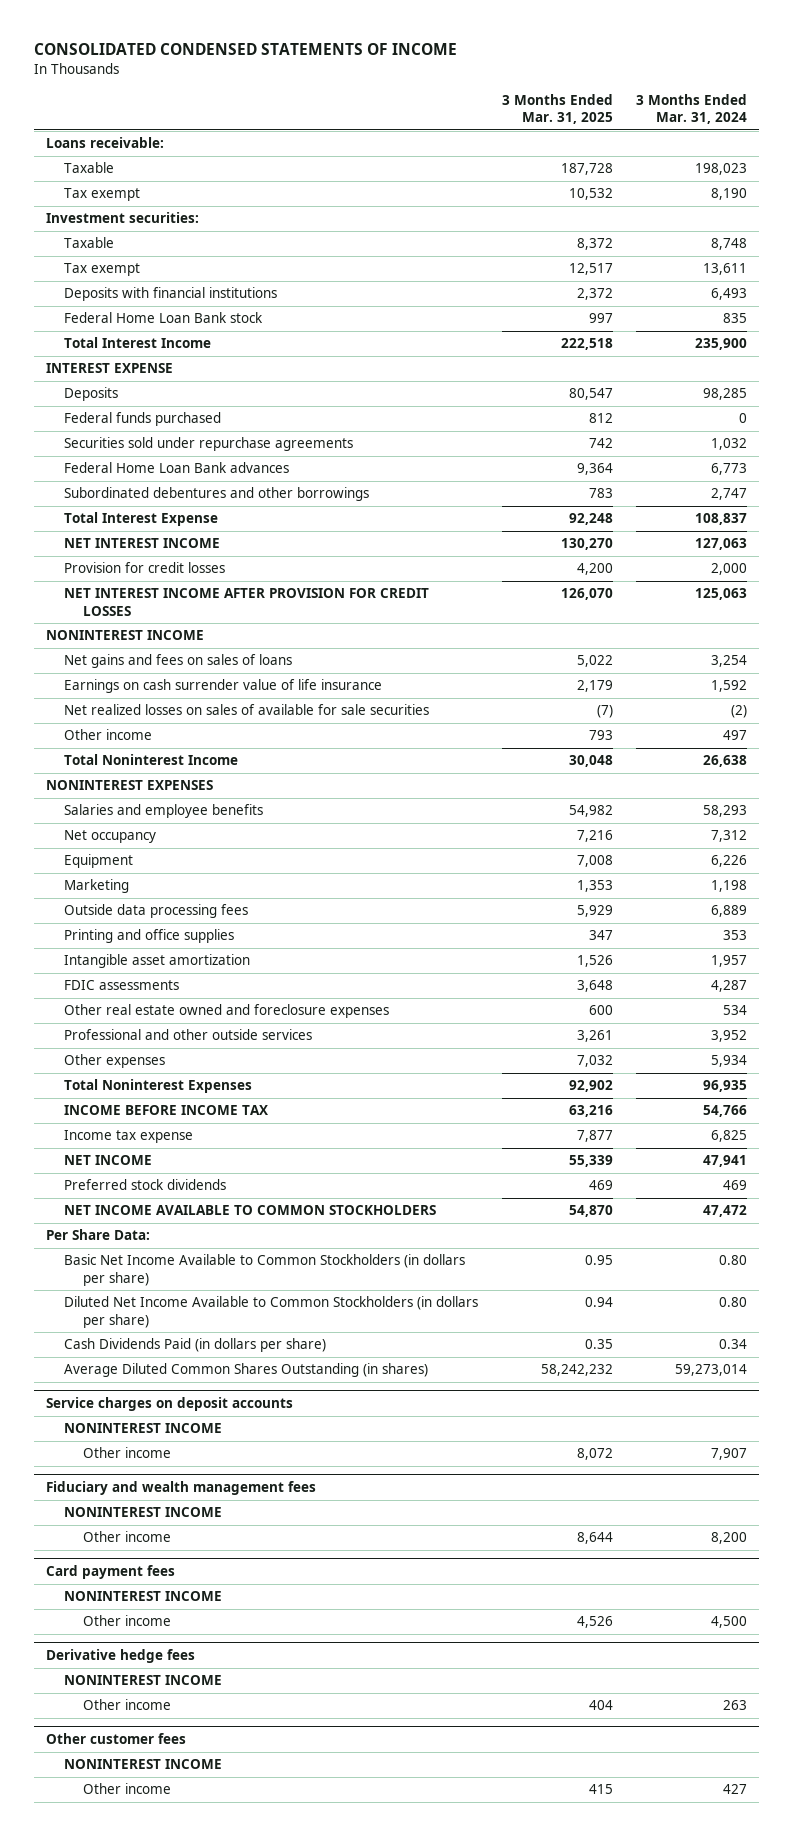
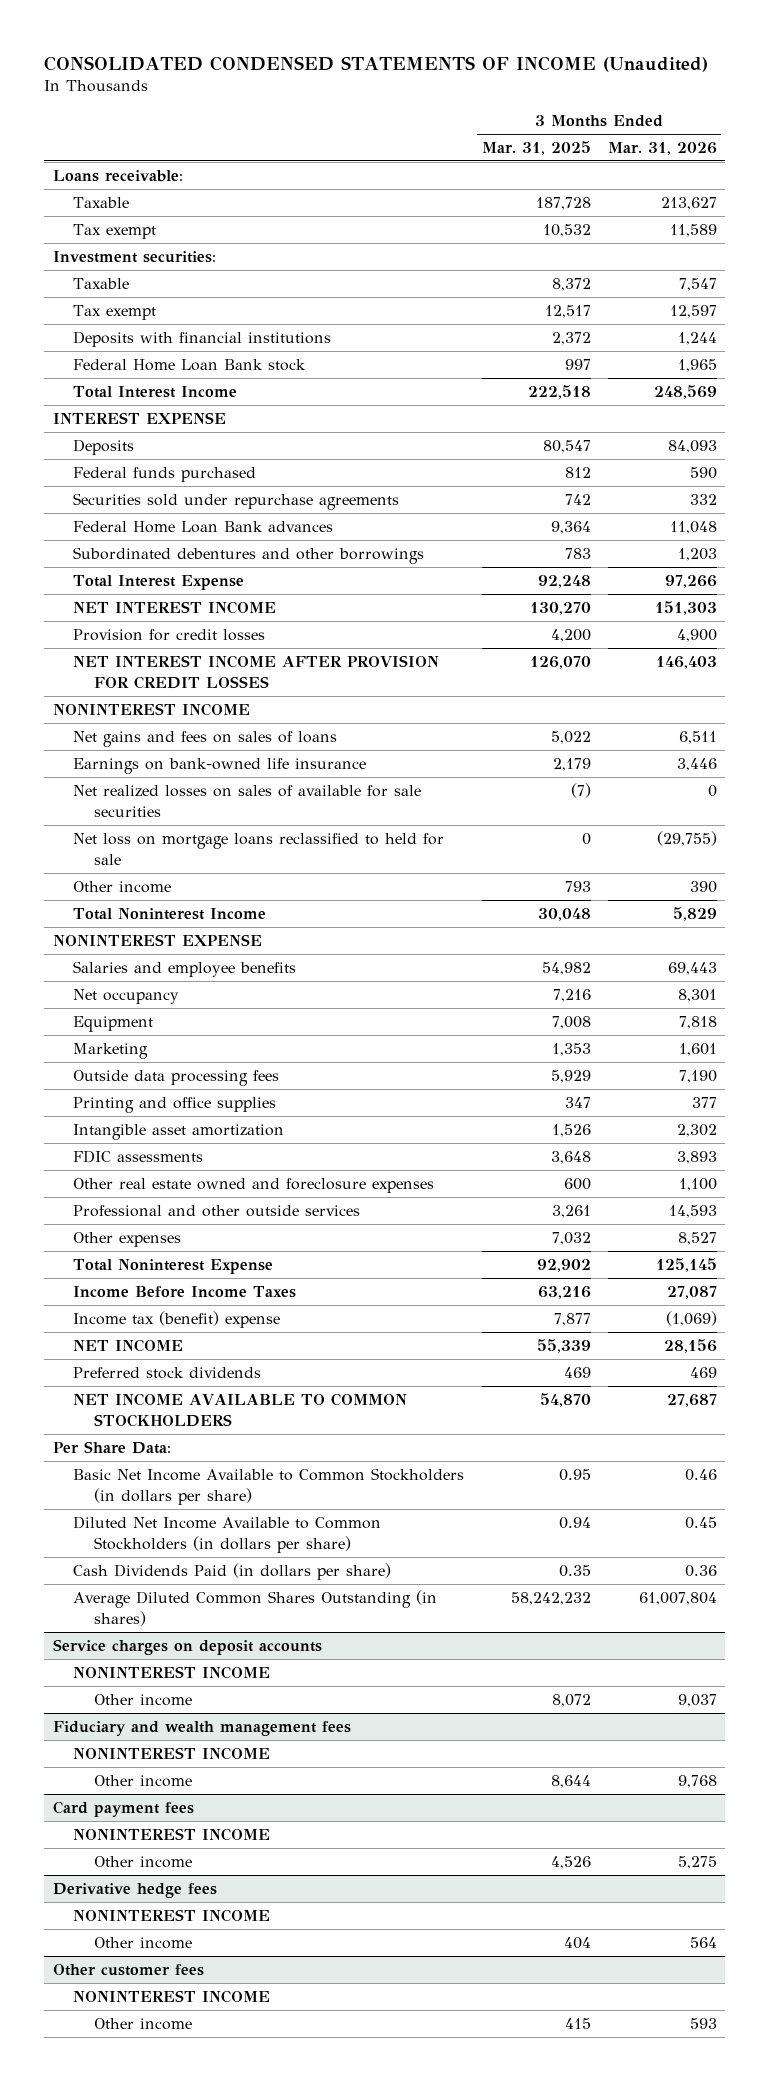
[34,43,458,56] CONSOLIDATED CONDENSED STATEMENTS OF INCOME -> [44,55,709,72] CONSOLIDATED CONDENSED STATEMENTS OF INCOME (Unaudited)
[635,93,747,125] 3 Months Ended Mar. 31, 2024 -> none
none -> [607,142,717,156] Mar. 31, 2026
[64,679,383,694] Earnings on cash surrender value of life insurance -> [73,757,367,774] Earnings on bank-owned life insurance
none -> [73,832,445,865] Net loss on mortgage loans reclassified to held for sale
[45,780,213,791] NONINTEREST EXPENSES -> [53,933,263,946] NONINTEREST EXPENSE
[64,1079,253,1094] Total Noninterest Expenses -> [73,1258,274,1274] Total Noninterest Expense
[64,1105,269,1116] INCOME BEFORE INCOME TAX -> [73,1285,297,1298] Income Before Income Taxes
[64,1130,194,1144] Income tax expense -> [73,1310,281,1328] Income tax (benefit) expense

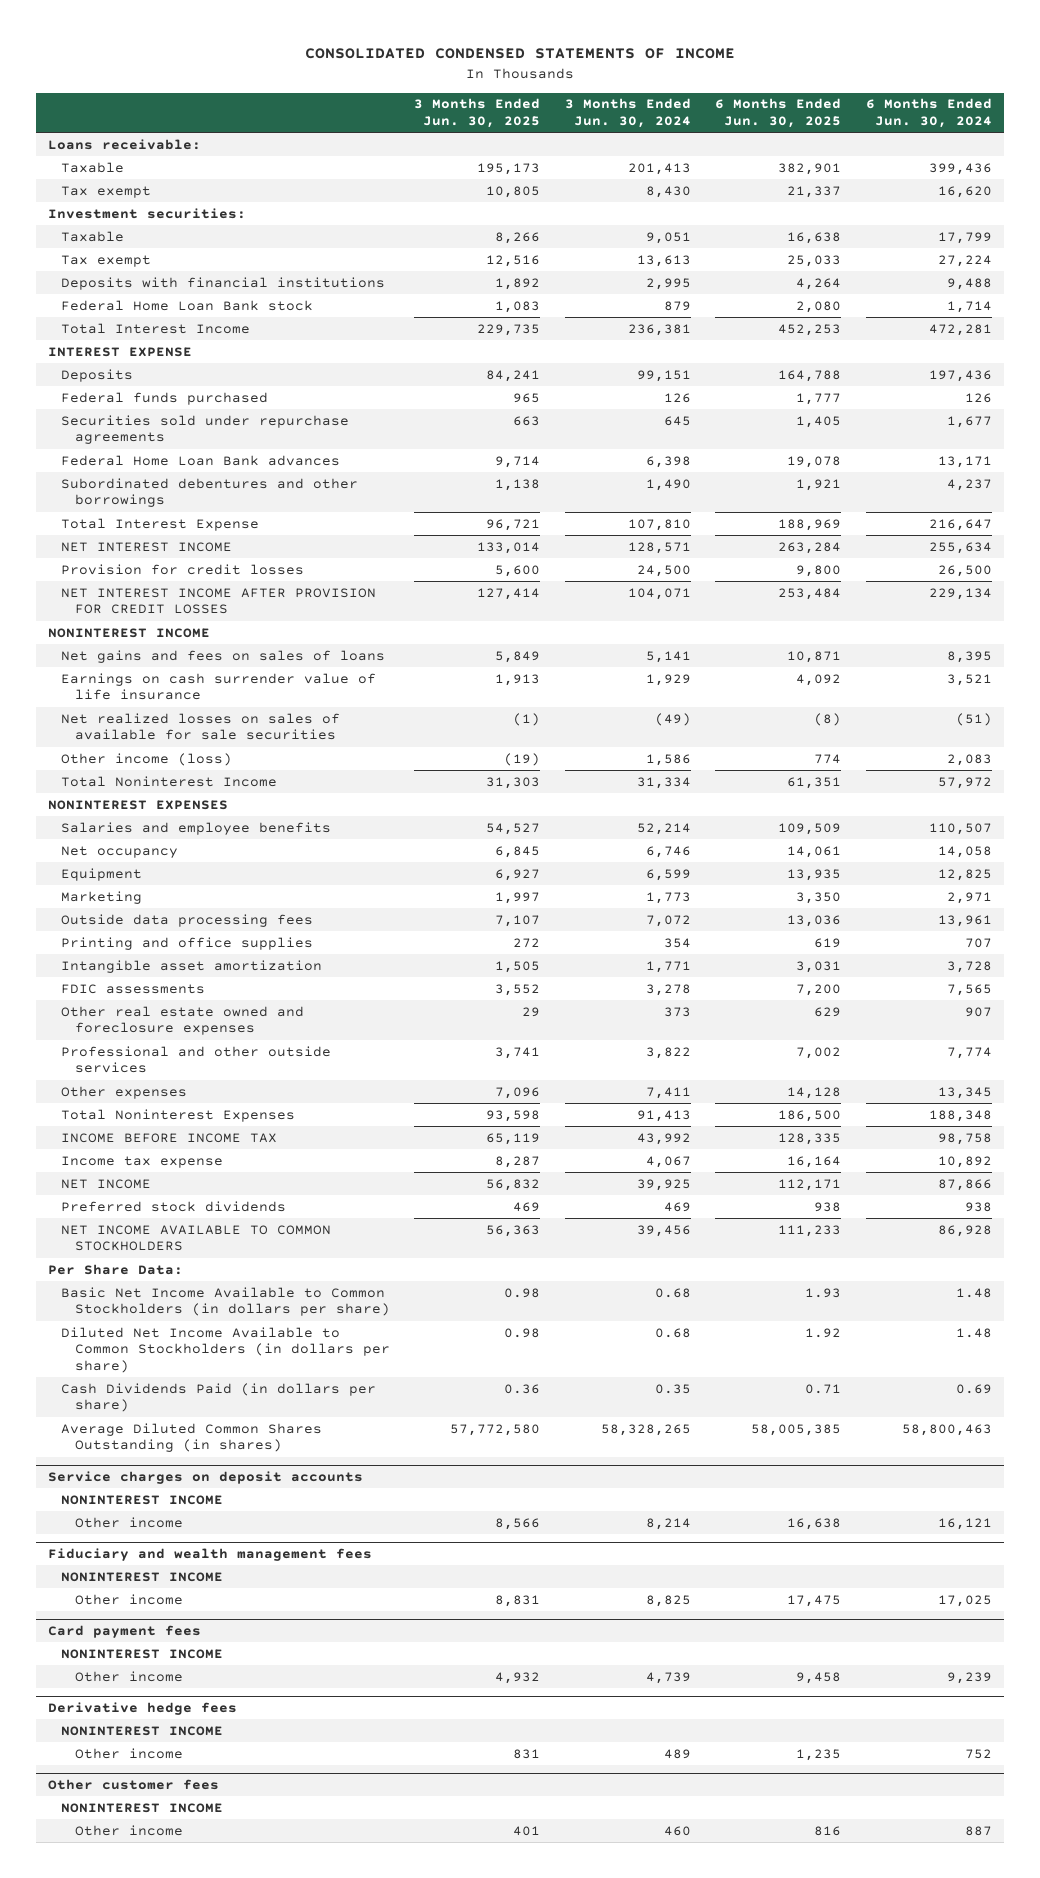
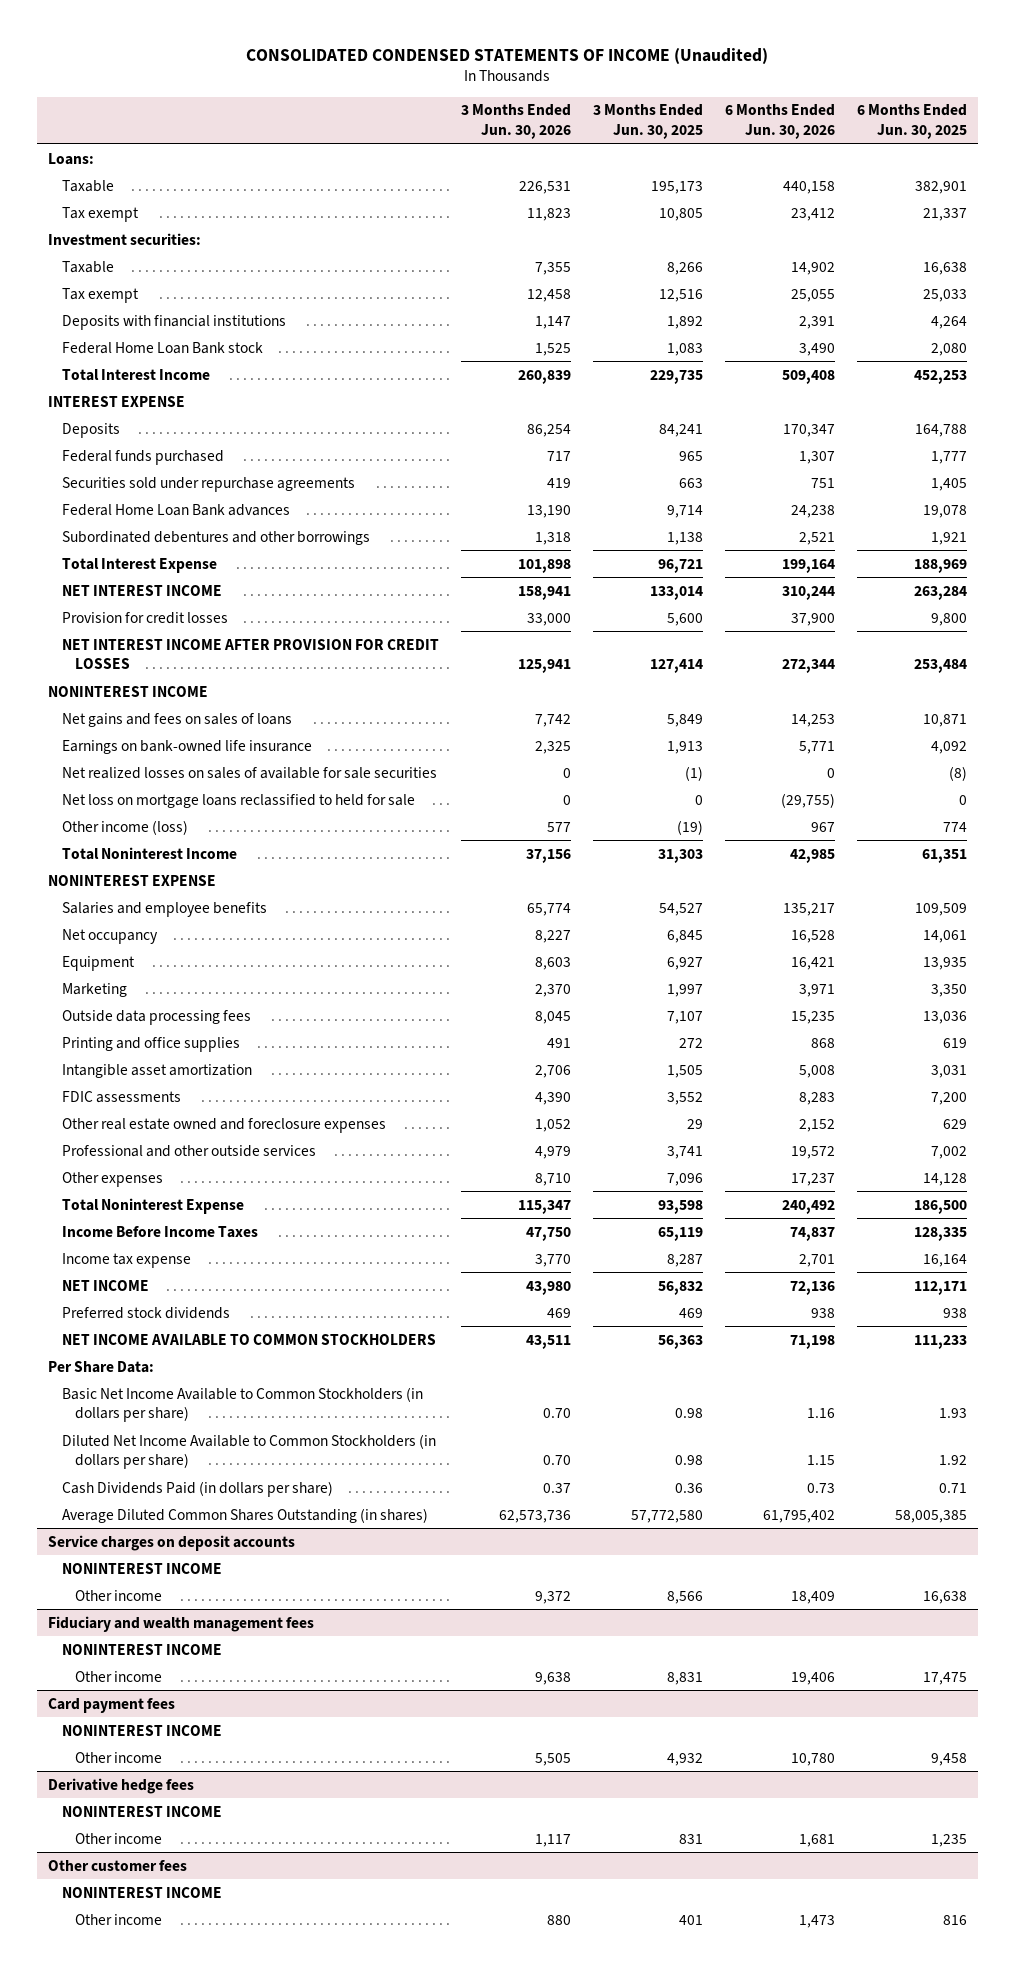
[304,48,735,60] CONSOLIDATED CONDENSED STATEMENTS OF INCOME -> [246,47,769,64] CONSOLIDATED CONDENSED STATEMENTS OF INCOME (Unaudited)
[564,98,691,129] 3 Months Ended Jun. 30, 2024 -> none
[865,98,992,129] 6 Months Ended Jun. 30, 2024 -> none
none -> [460,104,571,140] 3 Months Ended Jun. 30, 2026
none -> [724,104,835,140] 6 Months Ended Jun. 30, 2026
[48,138,202,150] Loans receivable: -> [47,152,94,165] Loans:
[61,672,377,701] Earnings on cash surrender value of life insurance -> [61,739,312,754] Earnings on bank-owned life insurance
none -> [61,793,415,808] Net loss on mortgage loans reclassified to held for sale
[48,799,229,810] NONINTEREST EXPENSES -> [47,874,216,886] NONINTEREST EXPENSE
[61,1108,296,1122] Total Noninterest Expenses -> [61,1197,244,1214] Total Noninterest Expense
[61,1132,278,1143] INCOME BEFORE INCOME TAX -> [61,1225,258,1238] Income Before Income Taxes

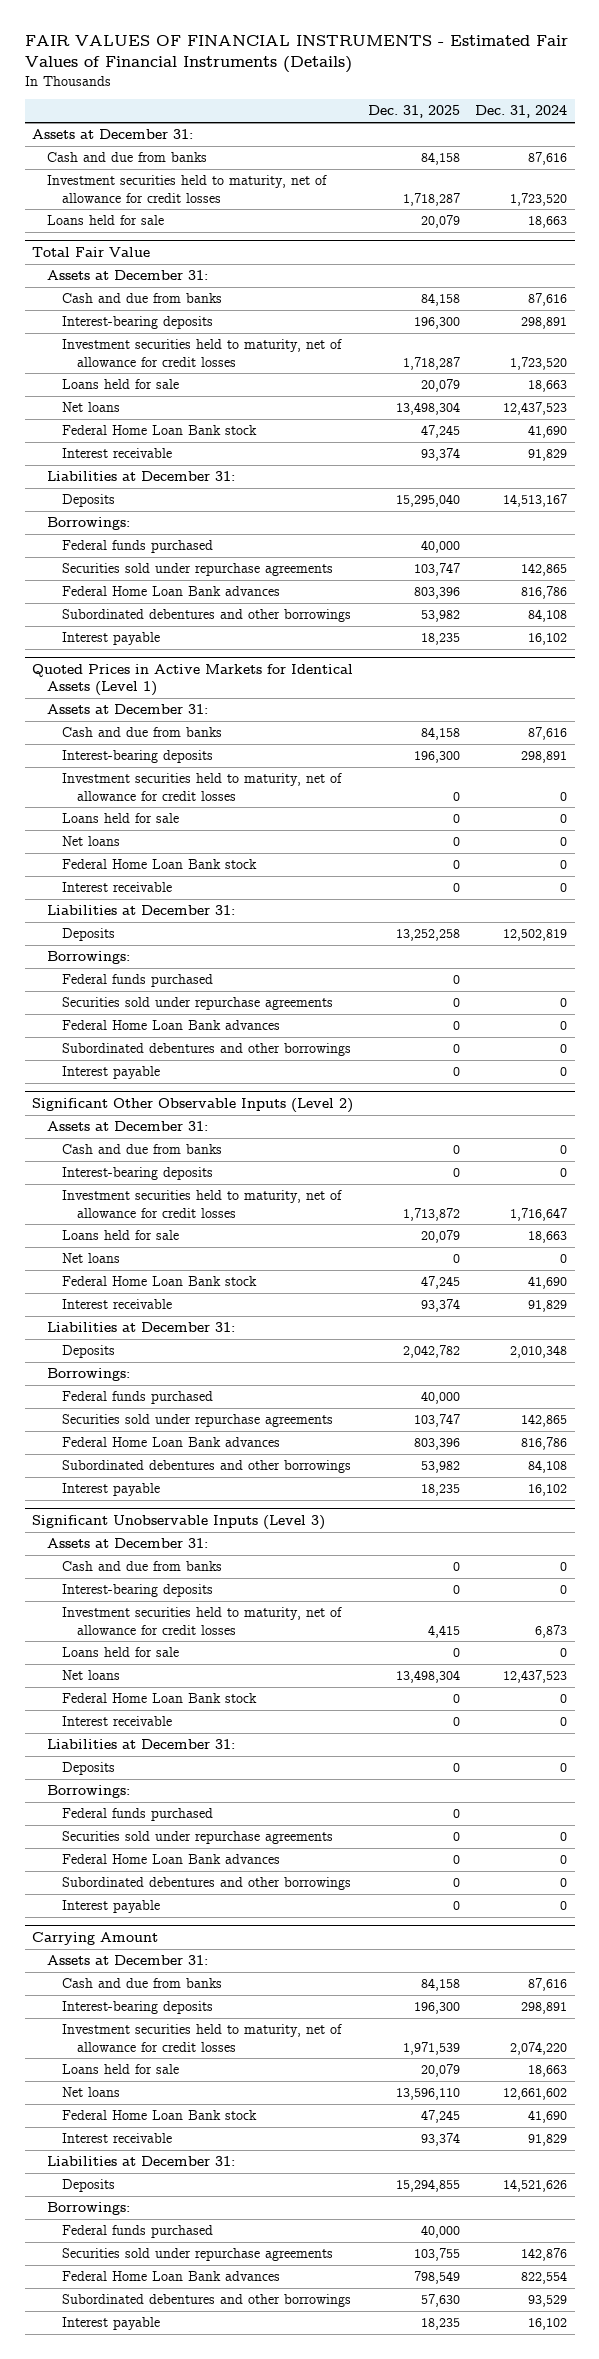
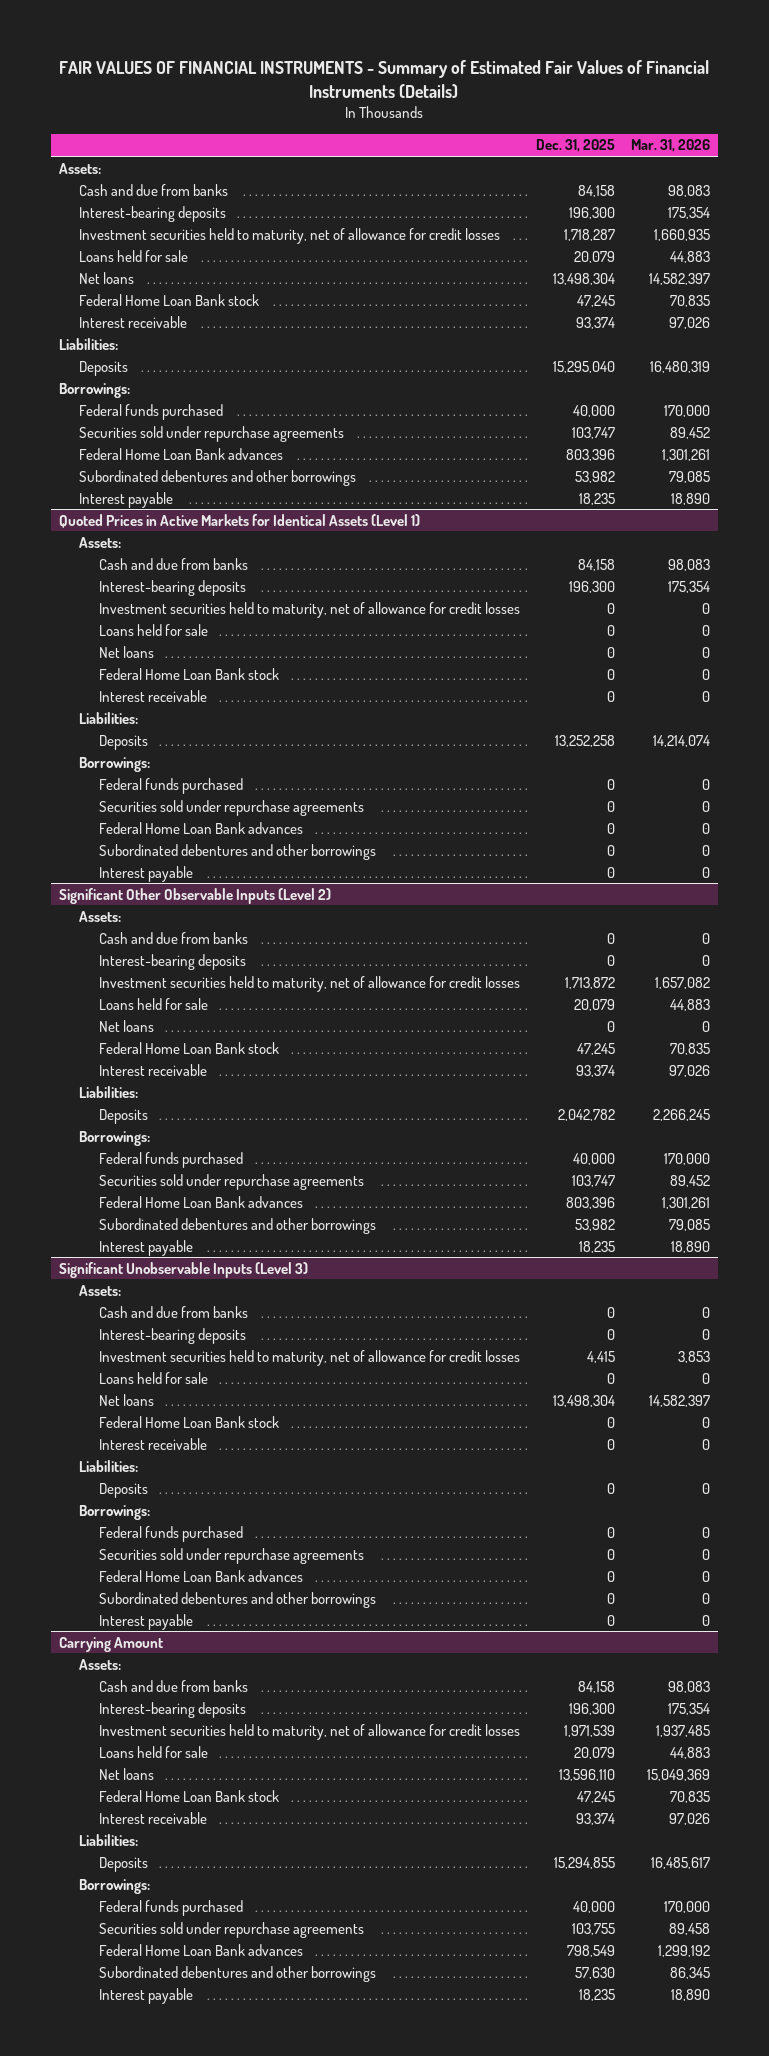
[24,34,568,74] FAIR VALUES OF FINANCIAL INSTRUMENTS - Estimated Fair Values of Financial Instruments (Details) -> [59,60,710,98] FAIR VALUES OF FINANCIAL INSTRUMENTS - Summary of Estimated Fair Values of Financial Instruments (Details)
[475,105,568,119] Dec. 31, 2024 -> none
none -> [631,139,711,153] Mar. 31, 2026
[47,152,208,163] Cash and due from banks -> none
[47,175,328,203] Investment securities held to maturity, net of allowance for credit losses -> none
[47,215,165,226] Loans held for sale -> none
[32,246,151,257] Total Fair Value -> none
[47,270,209,281] Assets at December 31: -> none
[32,129,194,140] Assets at December 31: -> [58,162,101,174] Assets:
[47,471,236,482] Liabilities at December 31: -> [58,337,118,350] Liabilities:
[47,704,209,715] Assets at December 31: -> [78,536,121,548] Assets:
[47,905,236,916] Liabilities at December 31: -> [78,711,138,724] Liabilities:
[47,1121,209,1132] Assets at December 31: -> [78,910,121,922] Assets:
[47,1322,236,1333] Liabilities at December 31: -> [78,1085,138,1098] Liabilities:
[47,1538,209,1549] Assets at December 31: -> [78,1284,121,1296] Assets:
[47,1739,236,1750] Liabilities at December 31: -> [78,1459,138,1472] Liabilities:
[47,1955,209,1966] Assets at December 31: -> [78,1658,121,1670] Assets:
[47,2156,236,2167] Liabilities at December 31: -> [78,1833,138,1846] Liabilities:

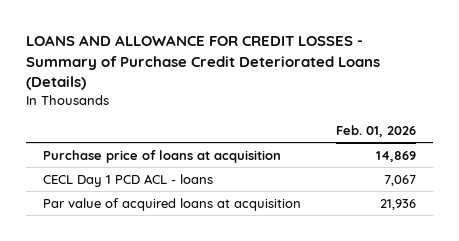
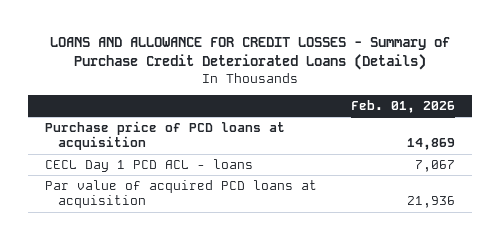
[43,149,282,163] Purchase price of loans at acquisition -> [45,120,286,151] Purchase price of PCD loans at acquisition
[43,197,302,211] Par value of acquired loans at acquisition -> [45,179,318,209] Par value of acquired PCD loans at acquisition

